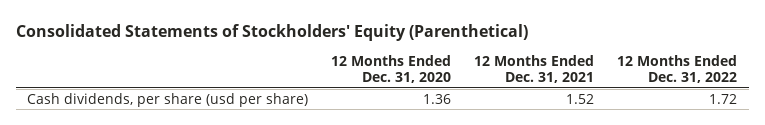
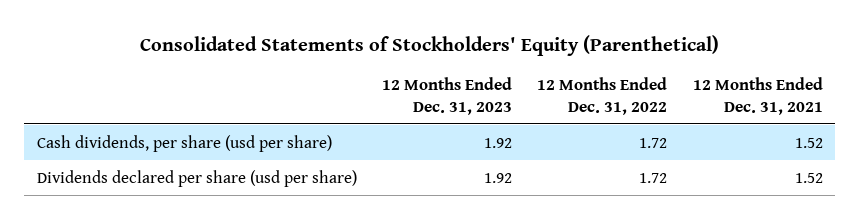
[331,55,452,84] 12 Months Ended Dec. 31, 2020 -> none
none -> [382,77,513,115] 12 Months Ended Dec. 31, 2023
none -> [37,169,358,187] Dividends declared per share (usd per share)

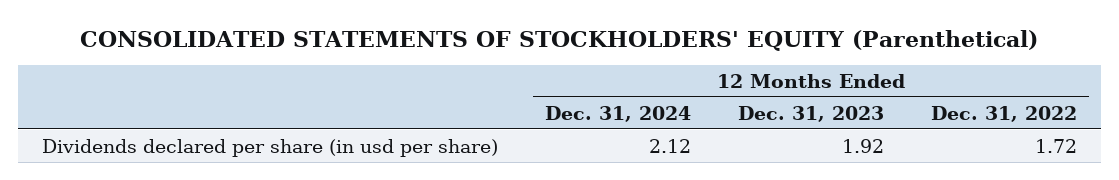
[139,34,719,56] Consolidated Statements of Stockholders' Equity (Parenthetical) -> [80,29,1039,51] CONSOLIDATED STATEMENTS OF STOCKHOLDERS' EQUITY (Parenthetical)
[692,77,823,115] 12 Months Ended Dec. 31, 2021 -> none
none -> [544,105,691,122] Dec. 31, 2024
[37,134,333,152] Cash dividends, per share (usd per share) -> none
[37,169,358,187] Dividends declared per share (usd per share) -> [41,138,498,157] Dividends declared per share (in usd per share)

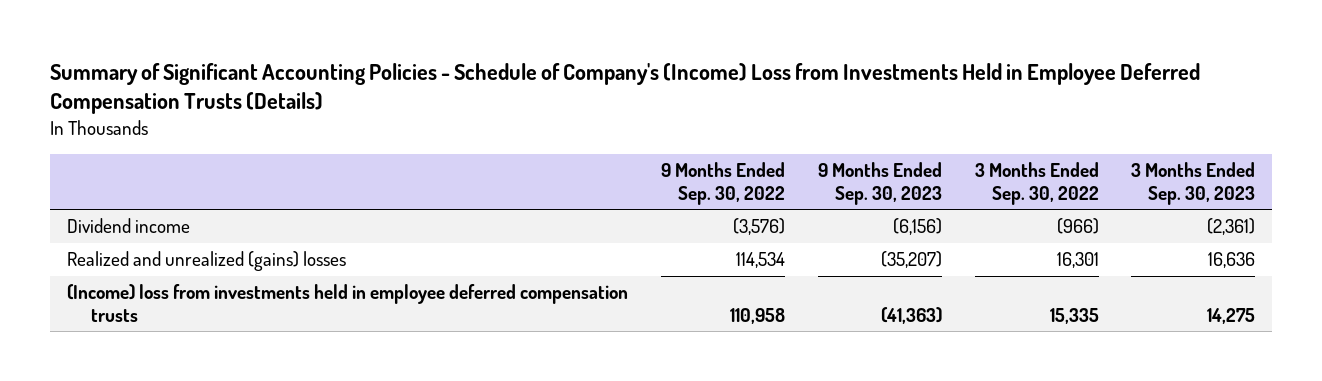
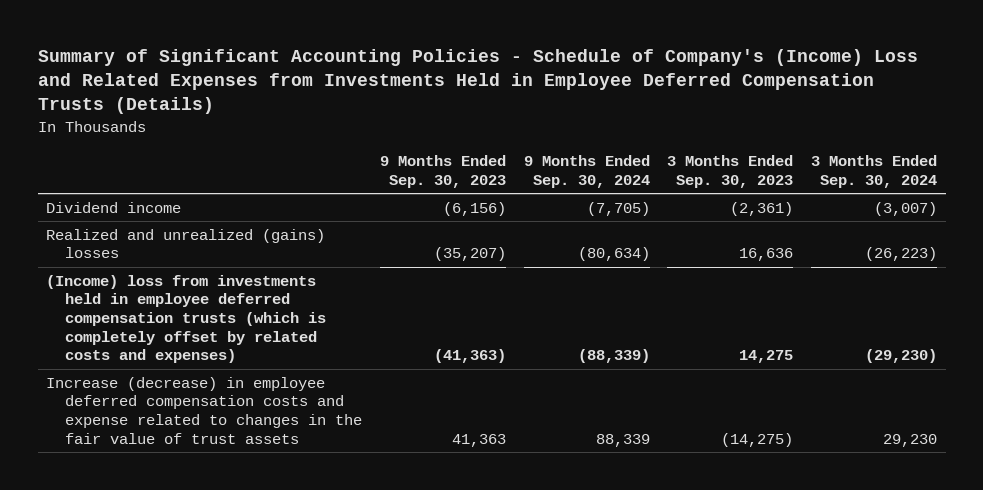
[50,62,1201,115] Summary of Significant Accounting Policies - Schedule of Company's (Income) Loss from Investments Held in Employee Deferred Compensation Trusts (Details) -> [37,48,918,115] Summary of Significant Accounting Policies - Schedule of Company's (Income) Loss and Related Expenses from Investments Held in Employee Deferred Compensation Trusts (Details)
[660,162,785,205] 9 Months Ended Sep. 30, 2022 -> none
[974,162,1099,205] 3 Months Ended Sep. 30, 2022 -> none
none -> [523,155,650,188] 9 Months Ended Sep. 30, 2024
none -> [811,155,938,188] 3 Months Ended Sep. 30, 2024
[66,284,628,322] (Income) loss from investments held in employee deferred compensation trusts -> [46,274,327,364] (Income) loss from investments held in employee deferred compensation trusts (which is completely offset by related costs and expenses)
none -> [46,376,363,444] Increase (decrease) in employee deferred compensation costs and expense related to changes in the fair value of trust assets

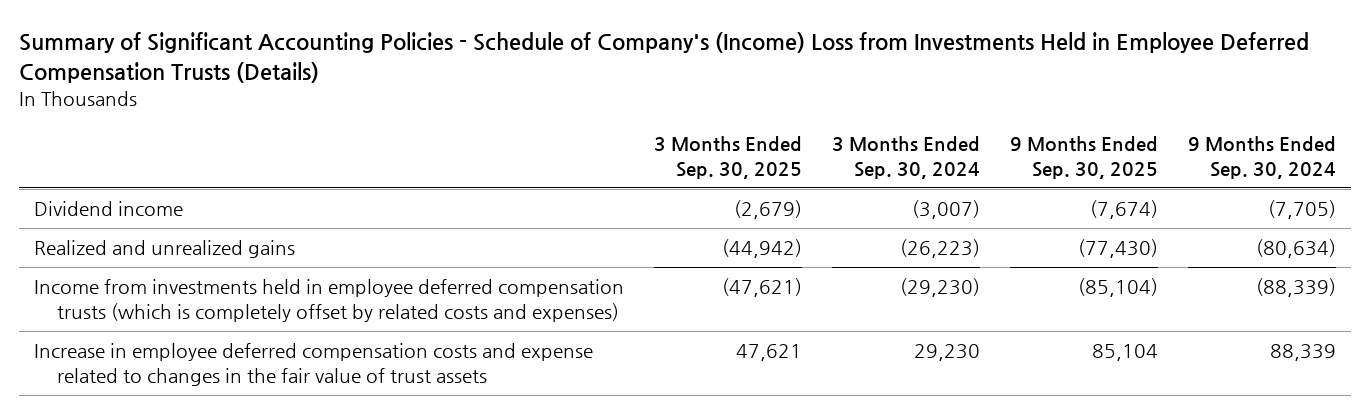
[37,48,918,115] Summary of Significant Accounting Policies - Schedule of Company's (Income) Loss and Related Expenses from Investments Held in Employee Deferred Compensation Trusts (Details) -> [19,31,1310,83] Summary of Significant Accounting Policies - Schedule of Company's (Income) Loss from Investments Held in Employee Deferred Compensation Trusts (Details)
[379,155,506,188] 9 Months Ended Sep. 30, 2023 -> none
[667,155,794,188] 3 Months Ended Sep. 30, 2023 -> none
none -> [654,136,803,179] 3 Months Ended Sep. 30, 2025
none -> [1010,136,1159,179] 9 Months Ended Sep. 30, 2025
[46,228,326,259] Realized and unrealized (gains) losses -> [34,240,296,259] Realized and unrealized gains
[46,274,327,364] (Income) loss from investments held in employee deferred compensation trusts (which is completely offset by related costs and expenses) -> [34,279,625,323] Income from investments held in employee deferred compensation trusts (which is completely offset by related costs and expenses)
[46,376,363,444] Increase (decrease) in employee deferred compensation costs and expense related to changes in the fair value of trust assets -> [34,343,594,387] Increase in employee deferred compensation costs and expense related to changes in the fair value of trust assets

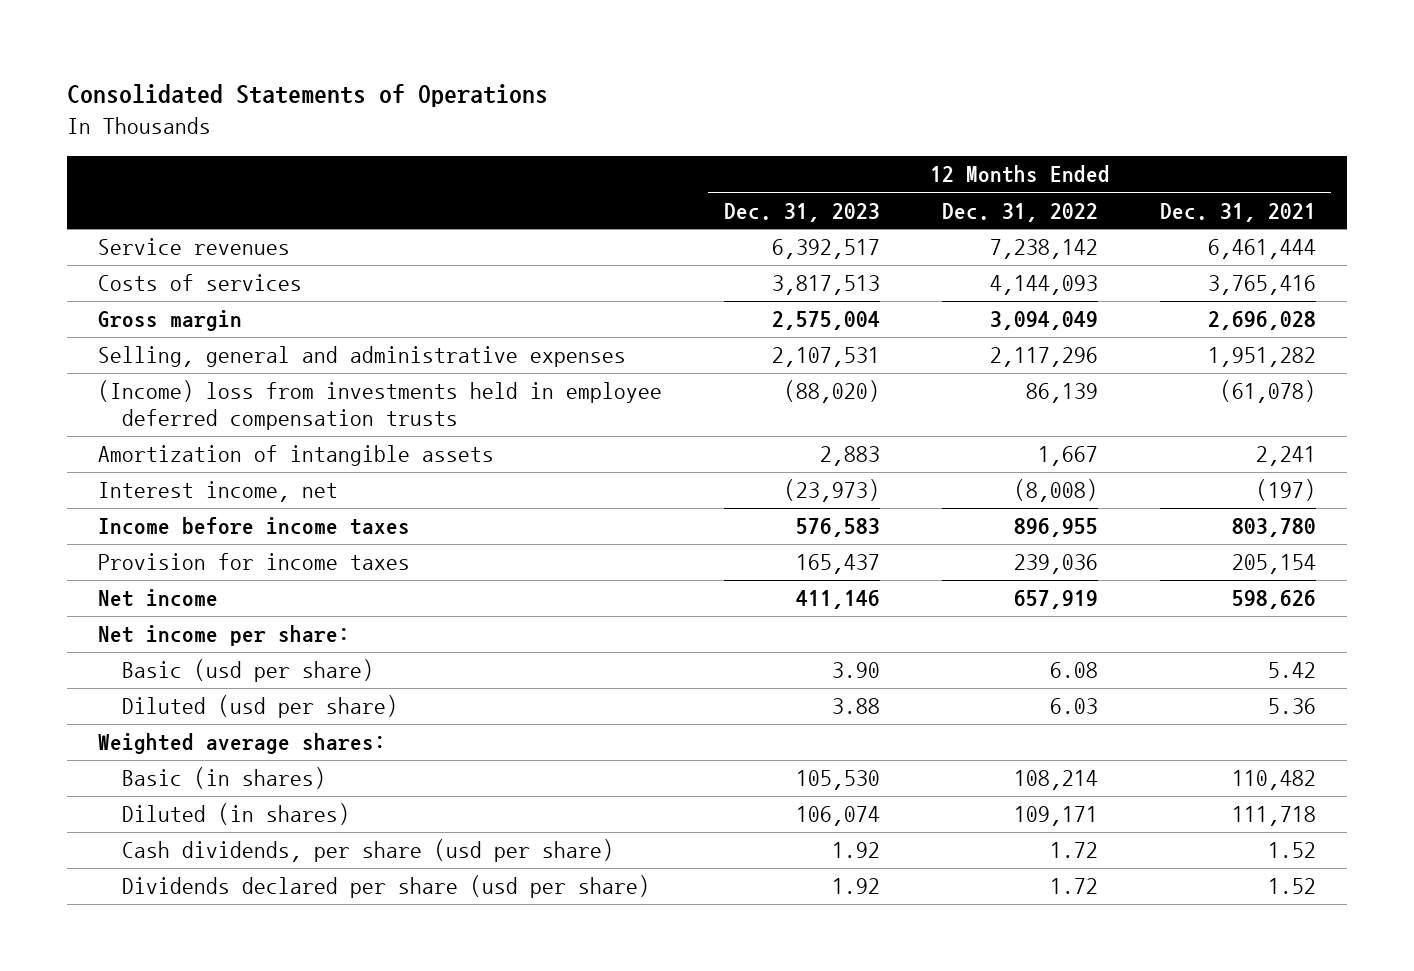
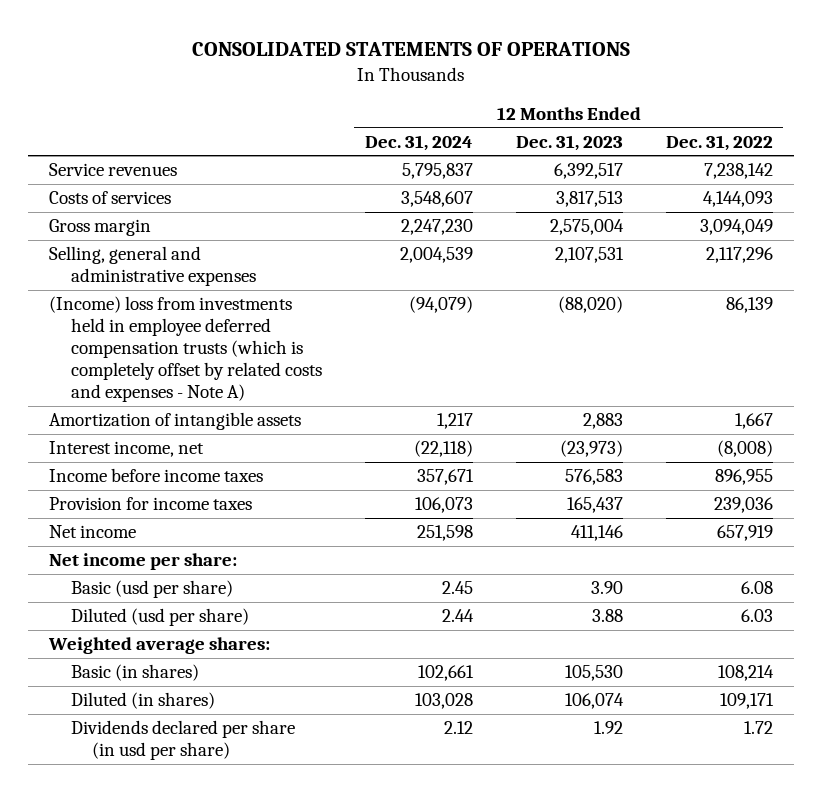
[66,84,548,108] Consolidated Statements of Operations -> [192,42,631,57] CONSOLIDATED STATEMENTS OF OPERATIONS
[1159,202,1316,222] Dec. 31, 2021 -> none
none -> [364,134,473,151] Dec. 31, 2024
[97,380,662,431] (Income) loss from investments held in employee deferred compensation trusts -> [49,296,322,403] (Income) loss from investments held in employee deferred compensation trusts (which is completely offset by related costs and expenses - Note A)
[121,839,614,863] Cash dividends, per share (usd per share) -> none
[121,875,650,899] Dividends declared per share (usd per share) -> [70,720,295,761] Dividends declared per share (in usd per share)

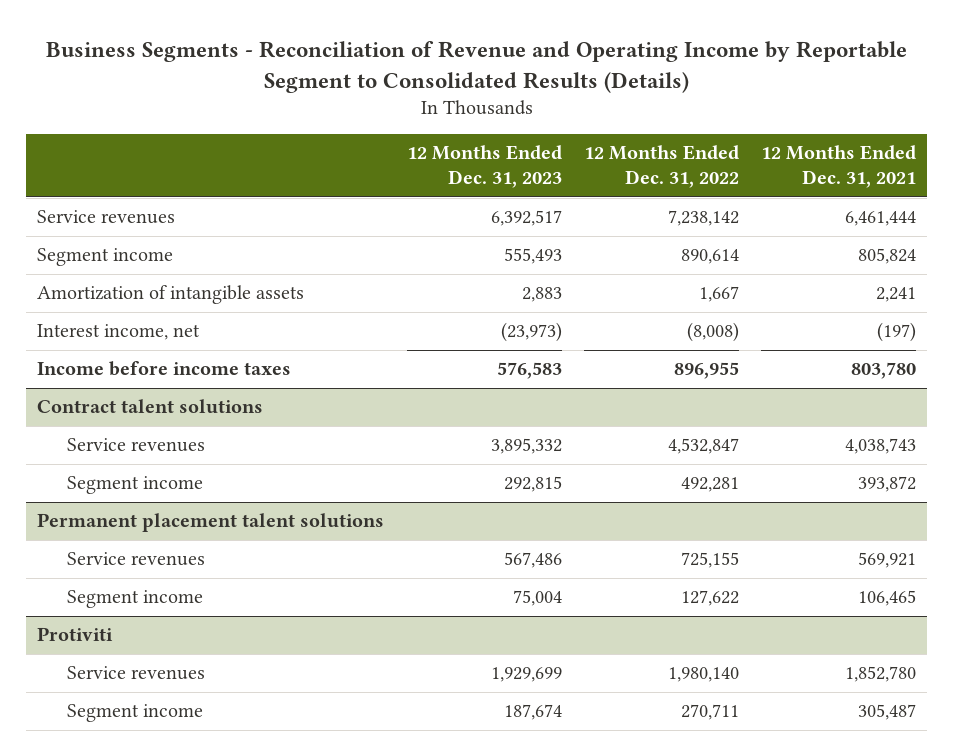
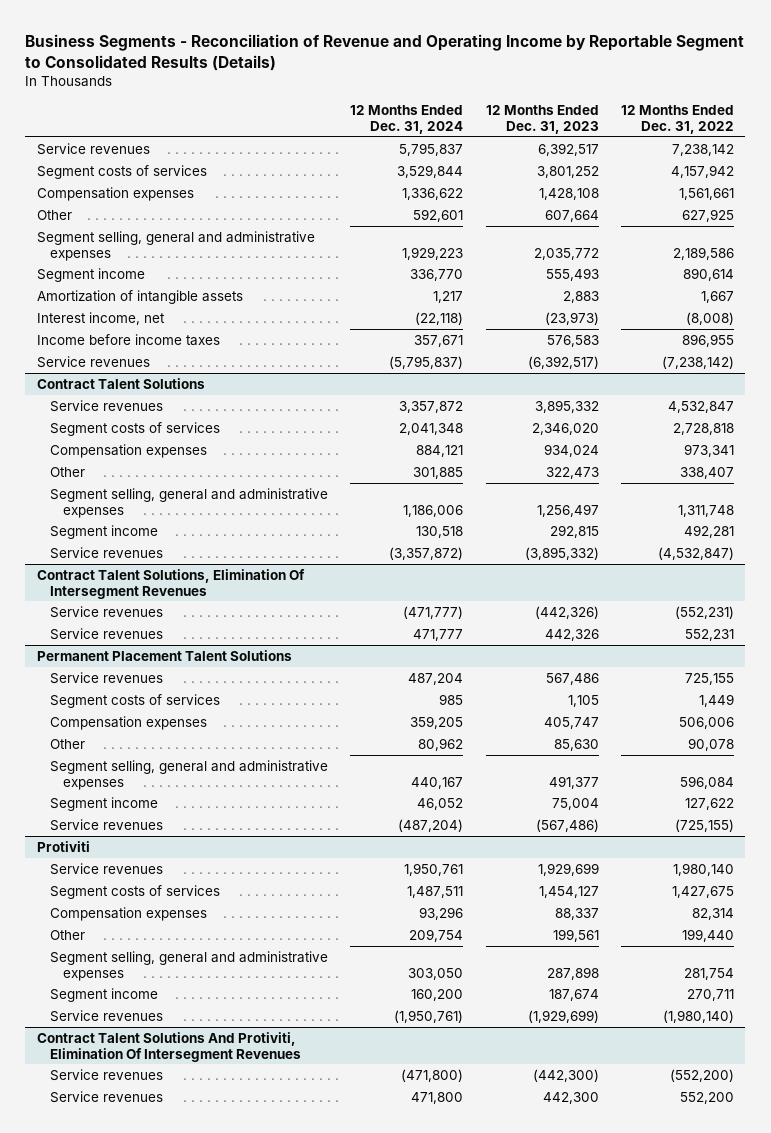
[760,145,916,189] 12 Months Ended Dec. 31, 2021 -> none
none -> [350,105,464,135] 12 Months Ended Dec. 31, 2024
none -> [36,164,207,179] Segment costs of services
none -> [36,186,194,201] Compensation expenses
none -> [36,209,72,220] Other
none -> [36,230,315,261] Segment selling, general and administrative expenses
none -> [36,355,150,368] Service revenues
[37,399,264,415] Contract talent solutions -> [36,377,205,389] Contract Talent Solutions
none -> [49,421,220,436] Segment costs of services
none -> [49,443,207,458] Compensation expenses
none -> [49,466,85,477] Other
none -> [49,487,328,518] Segment selling, general and administrative expenses
none -> [49,546,163,559] Service revenues
none -> [36,568,305,599] Contract Talent Solutions, Elimination Of Intersegment Revenues
none -> [49,605,163,618] Service revenues
none -> [49,627,163,640] Service revenues
[37,513,385,533] Permanent placement talent solutions -> [36,649,292,661] Permanent Placement Talent Solutions
none -> [49,693,220,708] Segment costs of services
none -> [49,715,207,730] Compensation expenses
none -> [49,738,85,749] Other
none -> [49,759,328,790] Segment selling, general and administrative expenses
none -> [49,818,163,831] Service revenues
none -> [49,884,220,899] Segment costs of services
none -> [49,906,207,921] Compensation expenses
none -> [49,929,85,940] Other
none -> [49,950,328,981] Segment selling, general and administrative expenses
none -> [49,1009,163,1022] Service revenues
none -> [36,1031,301,1062] Contract Talent Solutions And Protiviti, Elimination Of Intersegment Revenues
none -> [49,1068,163,1081] Service revenues
none -> [49,1090,163,1103] Service revenues

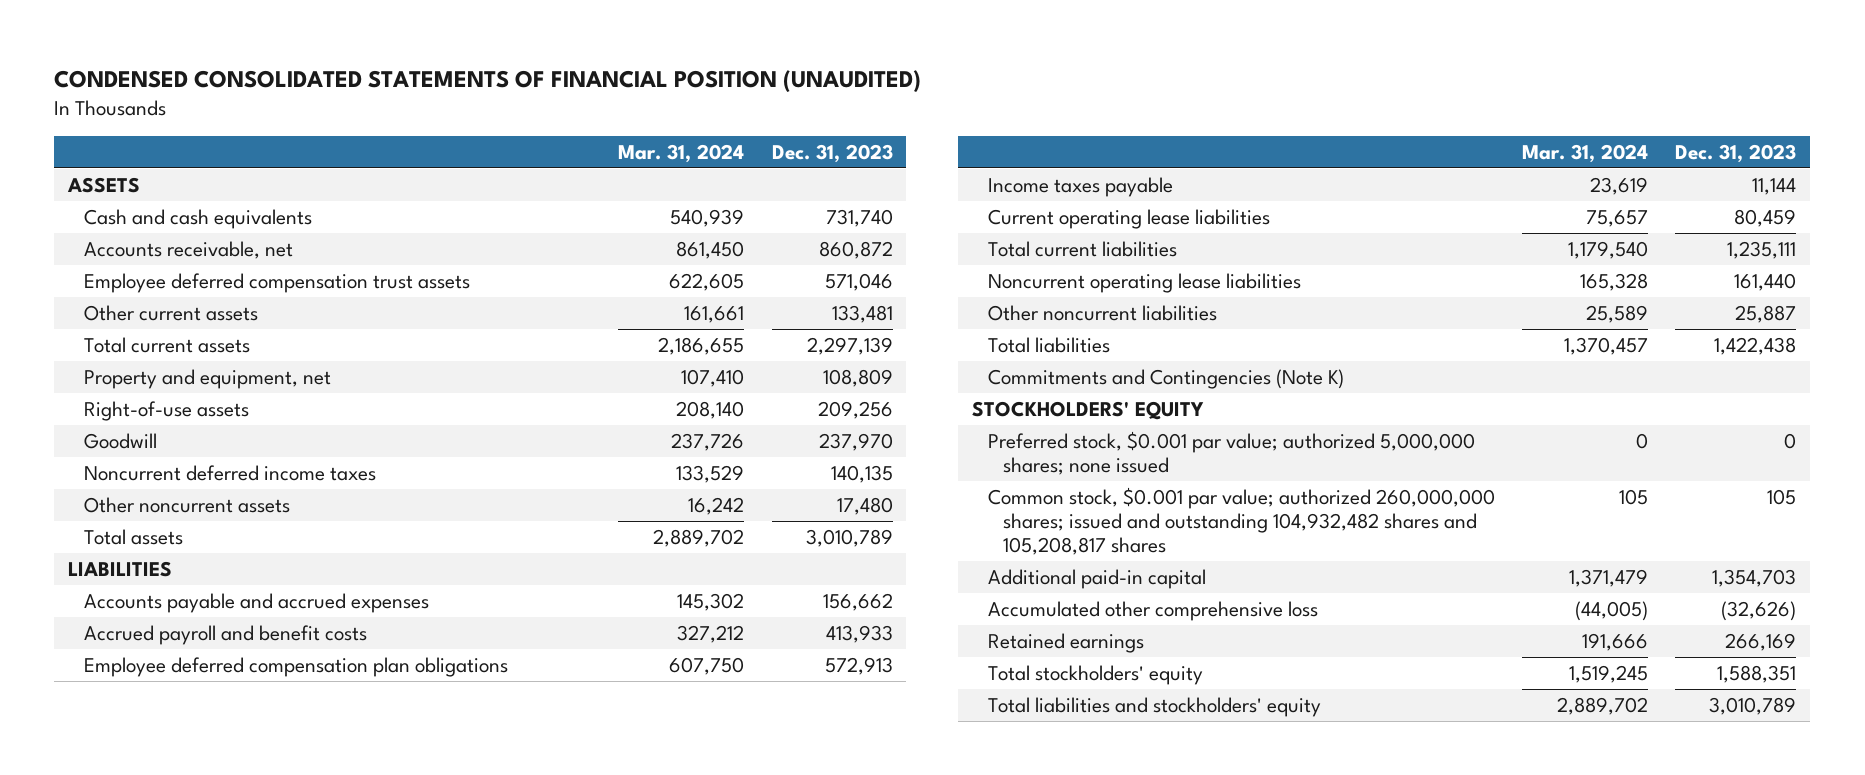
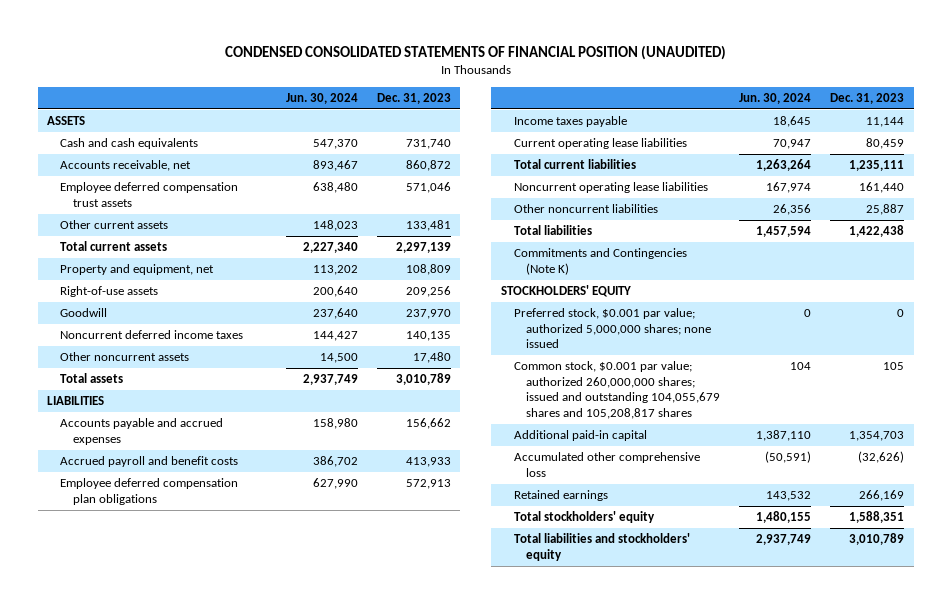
[618,143,745,163] Mar. 31, 2024 -> none
none -> [285,92,358,104] Jun. 30, 2024
[987,487,1495,556] Common stock, $0.001 par value; authorized 260,000,000 shares; issued and outstanding 104,932,482 shares and 105,208,817 shares -> [513,361,721,419] Common stock, $0.001 par value; authorized 260,000,000 shares; issued and outstanding 104,055,679 shares and 105,208,817 shares

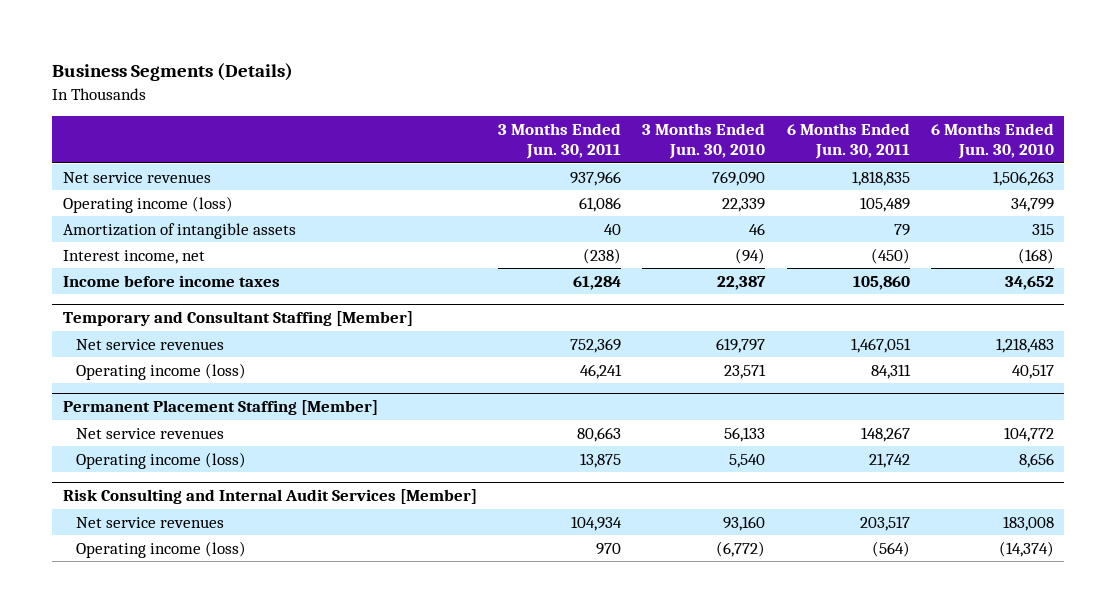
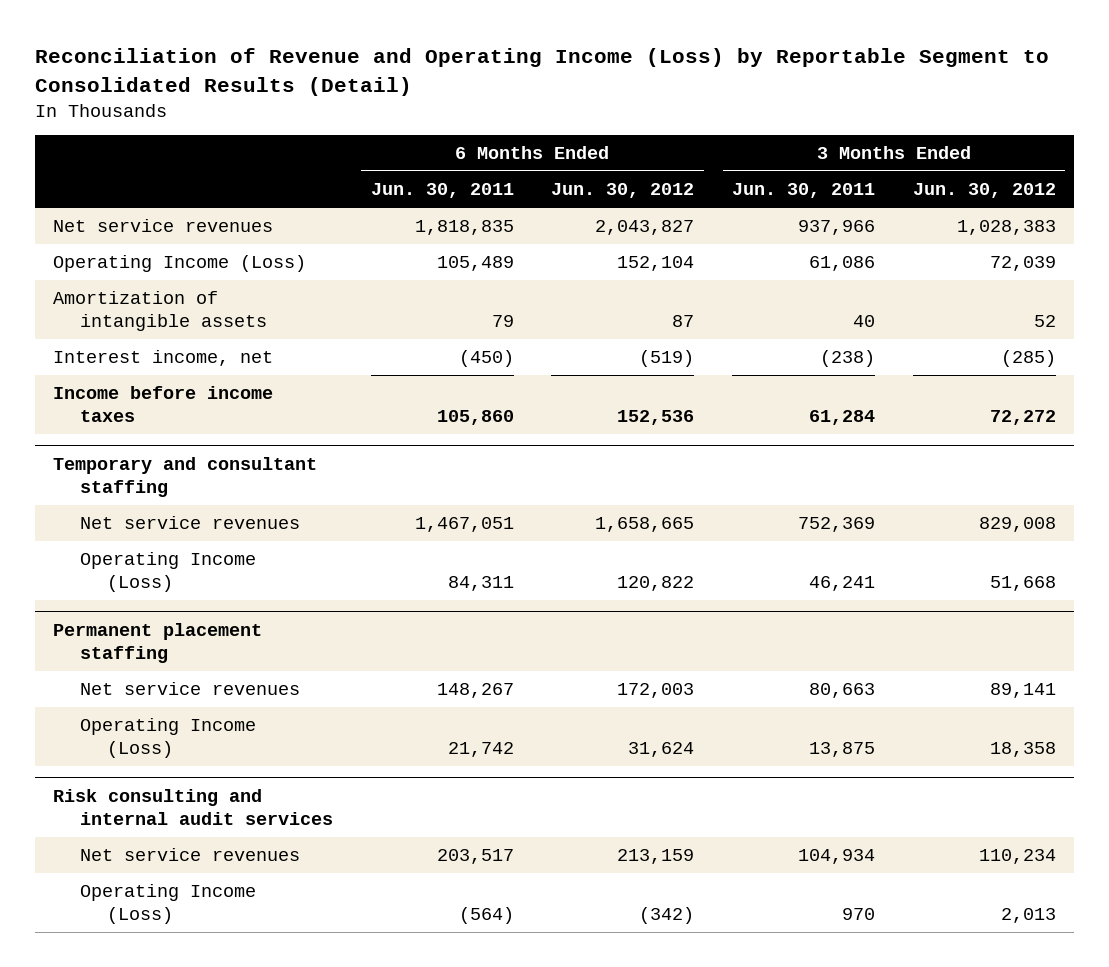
[52,63,294,82] Business Segments (Details) -> [34,48,1049,96] Reconciliation of Revenue and Operating Income (Loss) by Reportable Segment to Consolidated Results (Detail)
[642,122,766,160] 3 Months Ended Jun. 30, 2010 -> none
[930,122,1054,160] 6 Months Ended Jun. 30, 2010 -> none
none -> [551,183,695,199] Jun. 30, 2012
none -> [912,183,1056,199] Jun. 30, 2012
[62,195,233,213] Operating income (loss) -> [53,255,307,273] Operating Income (Loss)
[62,310,413,326] Temporary and Consultant Staffing [Member] -> [53,456,318,498] Temporary and consultant staffing
[76,362,247,380] Operating income (loss) -> [79,552,256,593] Operating Income (Loss)
[62,399,378,415] Permanent Placement Staffing [Member] -> [53,622,263,664] Permanent placement staffing
[76,451,247,469] Operating income (loss) -> [79,718,256,759] Operating Income (Loss)
[62,488,477,504] Risk Consulting and Internal Audit Services [Member] -> [53,788,333,826] Risk consulting and internal audit services
[76,540,247,558] Operating income (loss) -> [79,884,256,925] Operating Income (Loss)

